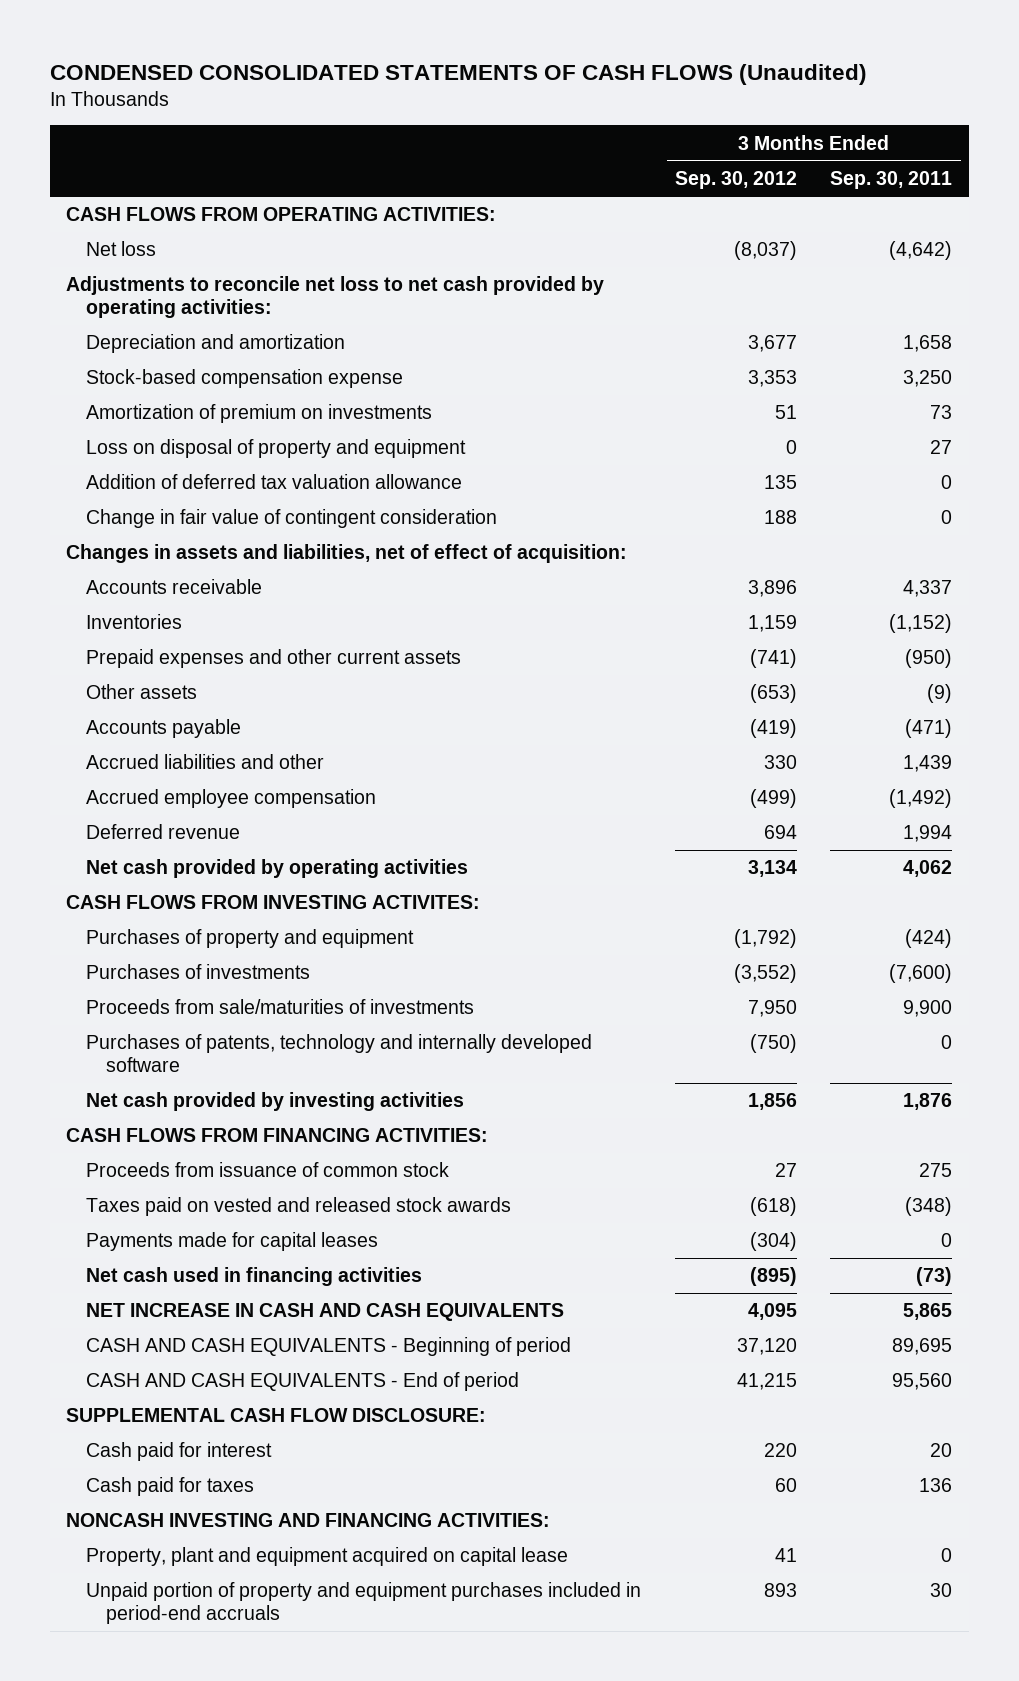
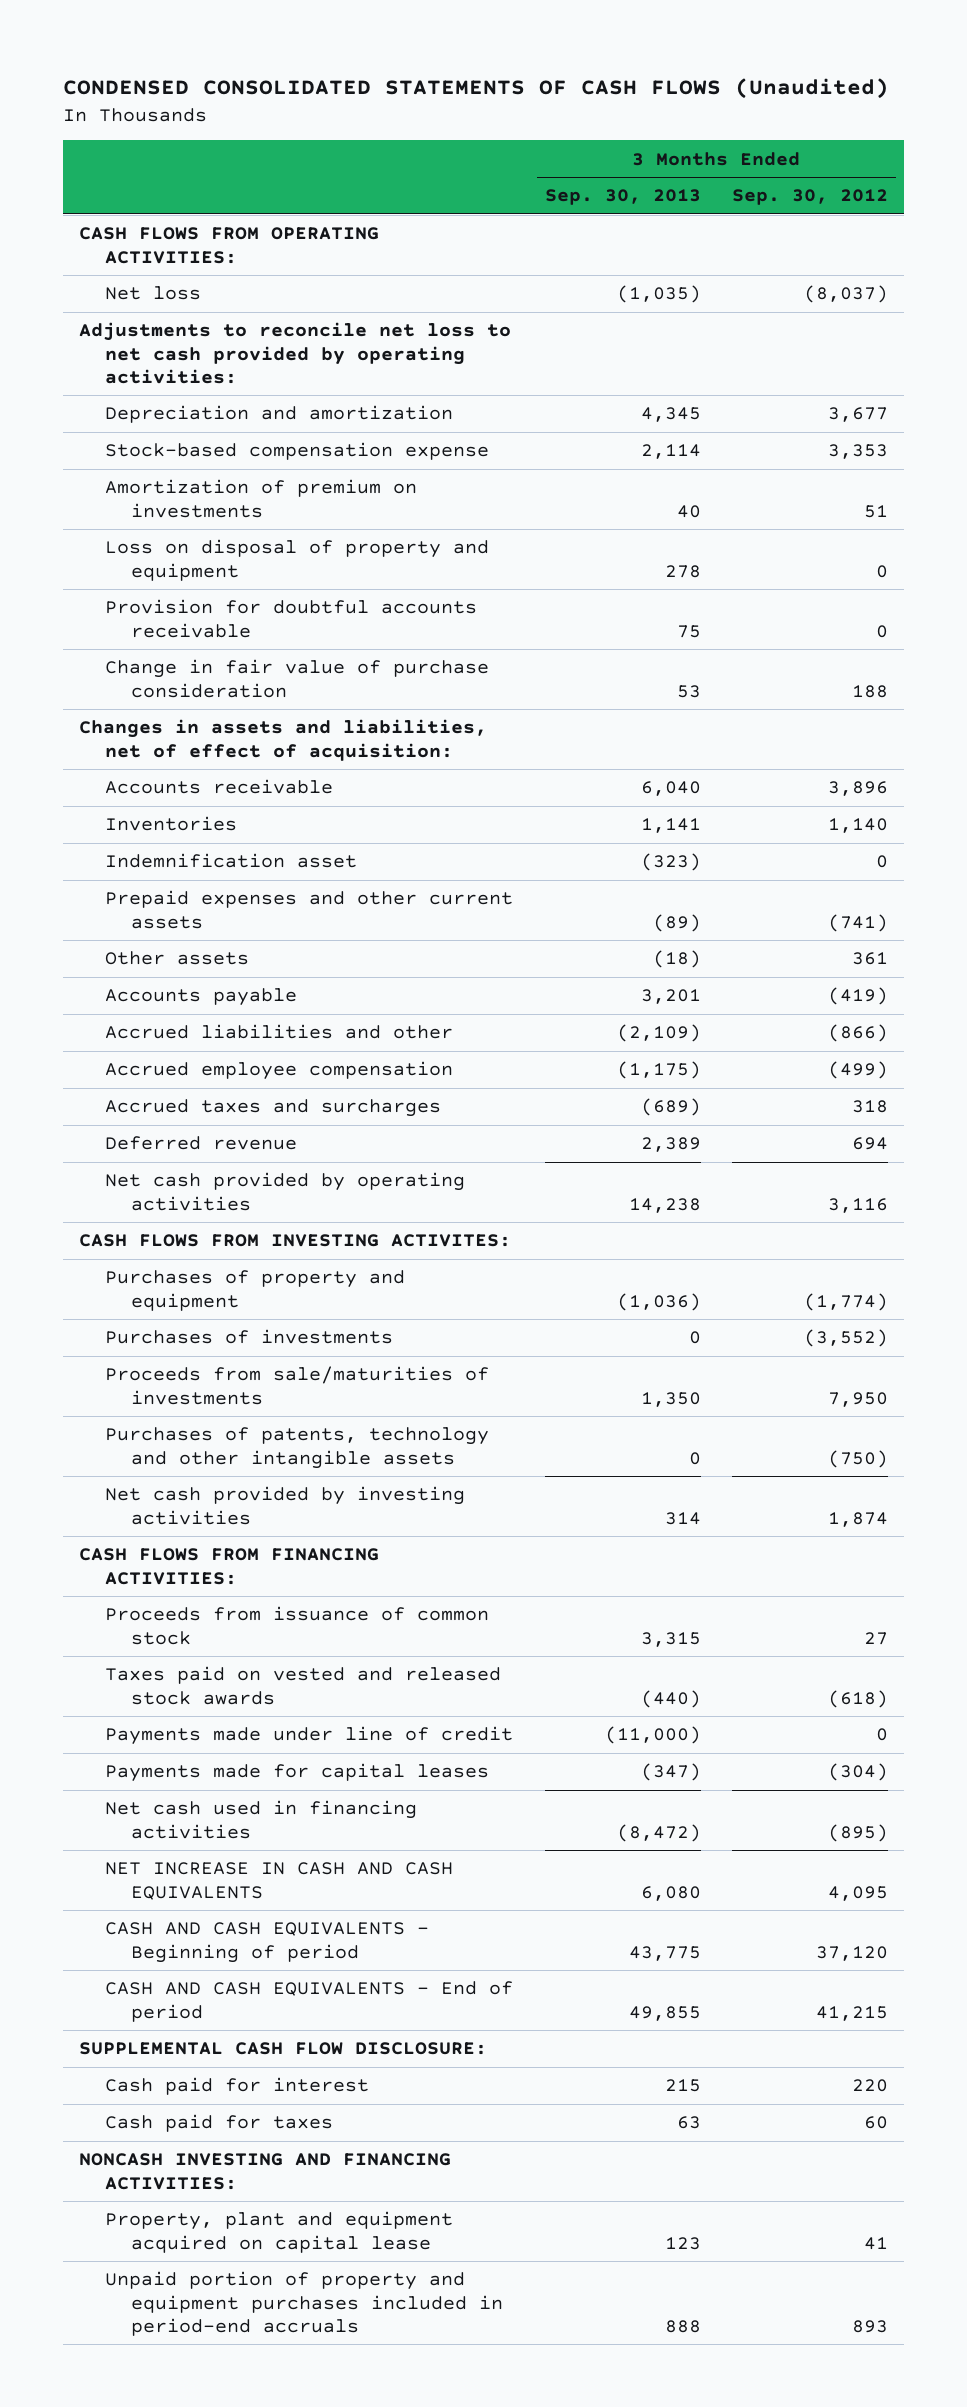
[830,171,953,190] Sep. 30, 2011 -> none
none -> [544,189,701,206] Sep. 30, 2013
[86,474,463,490] Addition of deferred tax valuation allowance -> none
none -> [104,599,477,638] Provision for doubtful accounts receivable
[86,509,498,529] Change in fair value of contingent consideration -> [104,659,489,698] Change in fair value of purchase consideration
[747,615,797,633] 1,159 -> [828,818,889,834] 1,140
none -> [104,853,357,869] Indemnification asset
[749,684,797,704] (653) -> [852,952,889,966] 361
[763,755,797,770] 330 -> [828,1024,889,1043] (866)
none -> [104,1099,441,1118] Accrued taxes and surcharges
[747,860,797,878] 3,134 -> [828,1197,889,1213] 3,116
[733,929,797,949] (1,792) -> [804,1292,889,1311] (1,774)
[86,1034,593,1073] Purchases of patents, technology and internally developed software -> [104,1427,489,1469] Purchases of patents, technology and other intangible assets
[747,1093,797,1111] 1,856 -> [828,1511,889,1527] 1,874
none -> [104,1726,513,1746] Payments made under line of credit

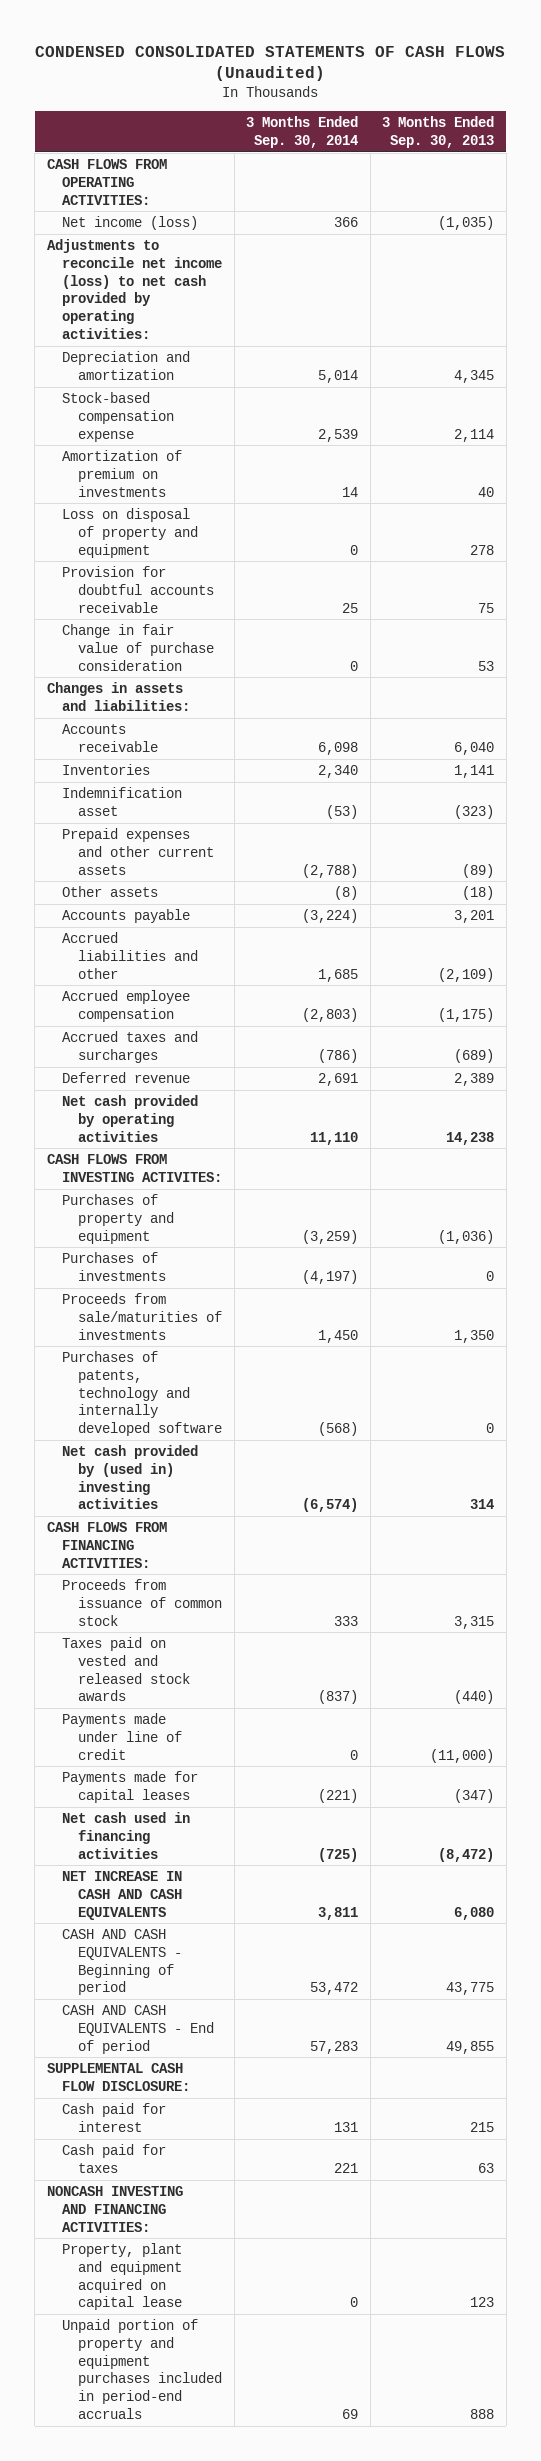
[732,189,889,206] Sep. 30, 2012 -> none
none -> [246,116,359,149] 3 Months Ended Sep. 30, 2014
[104,286,201,301] Net loss -> [62,216,199,231] Net income (loss)
[78,322,511,384] Adjustments to reconcile net loss to net cash provided by operating activities: -> [46,239,223,339] Adjustments to reconcile net income (loss) to net cash provided by operating activities:
[78,719,487,761] Changes in assets and liabilities, net of effect of acquisition: -> [46,682,191,711] Changes in assets and liabilities:
[104,1427,489,1469] Purchases of patents, technology and other intangible assets -> [62,1351,222,1437] Purchases of patents, technology and internally developed software
[104,1486,465,1525] Net cash provided by investing activities -> [62,1445,199,1510] Net cash provided by (used in) investing activities

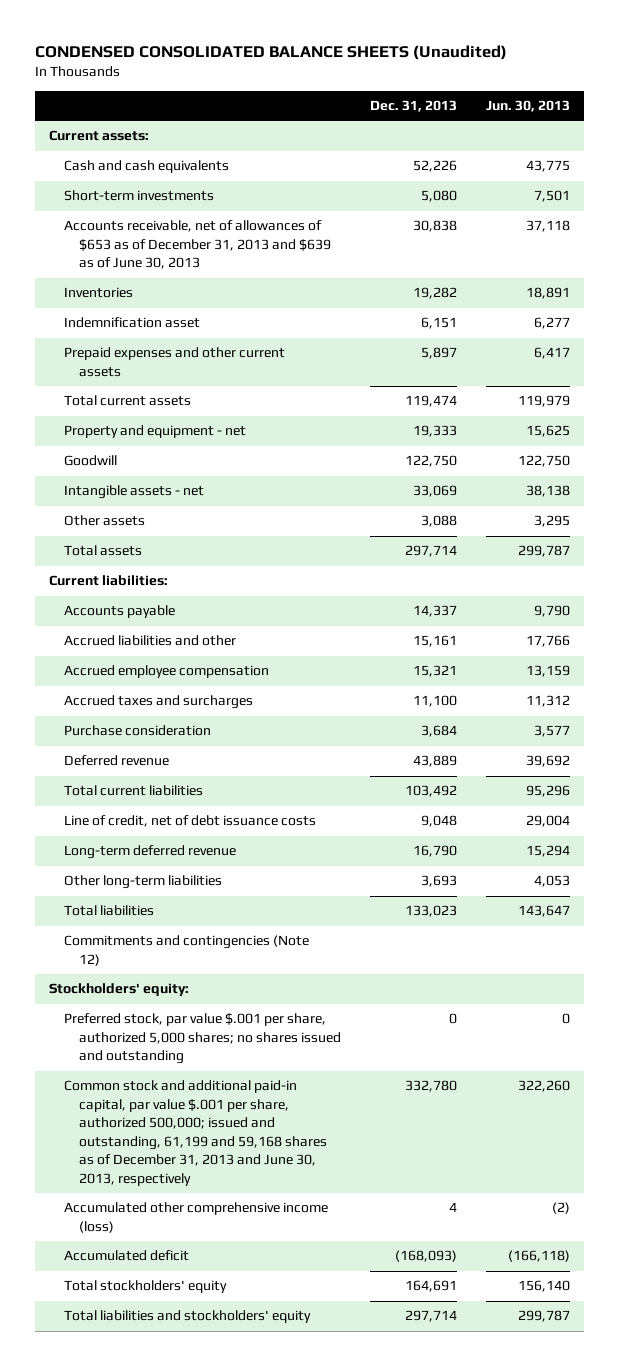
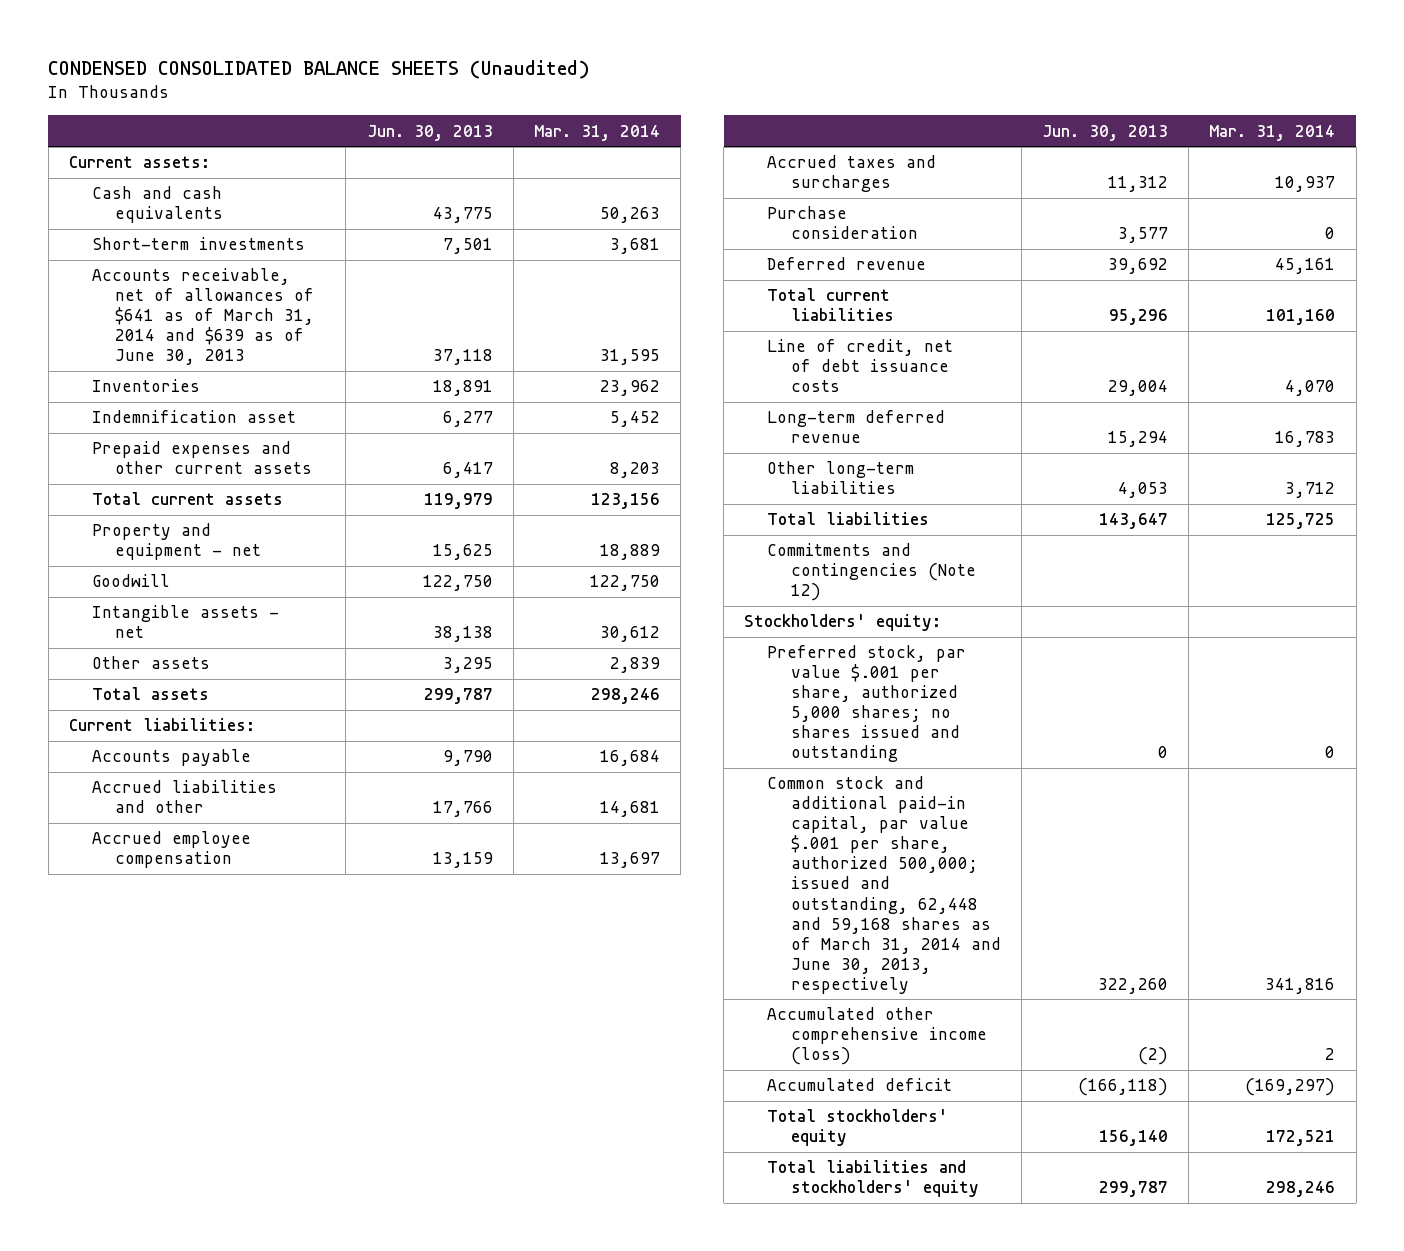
[370,100,458,113] Dec. 31, 2013 -> none
none -> [533,124,660,141] Mar. 31, 2014
[64,220,332,270] Accounts receivable, net of allowances of $653 as of December 31, 2013 and $639 as of June 30, 2013 -> [91,268,315,366] Accounts receivable, net of allowances of $641 as of March 31, 2014 and $639 as of June 30, 2013
[64,1080,328,1186] Common stock and additional paid-in capital, par value $.001 per share, authorized 500,000; issued and outstanding, 61,199 and 59,168 shares as of December 31, 2013 and June 30, 2013, respectively -> [767,776,1001,994] Common stock and additional paid-in capital, par value $.001 per share, authorized 500,000; issued and outstanding, 62,448 and 59,168 shares as of March 31, 2014 and June 30, 2013, respectively

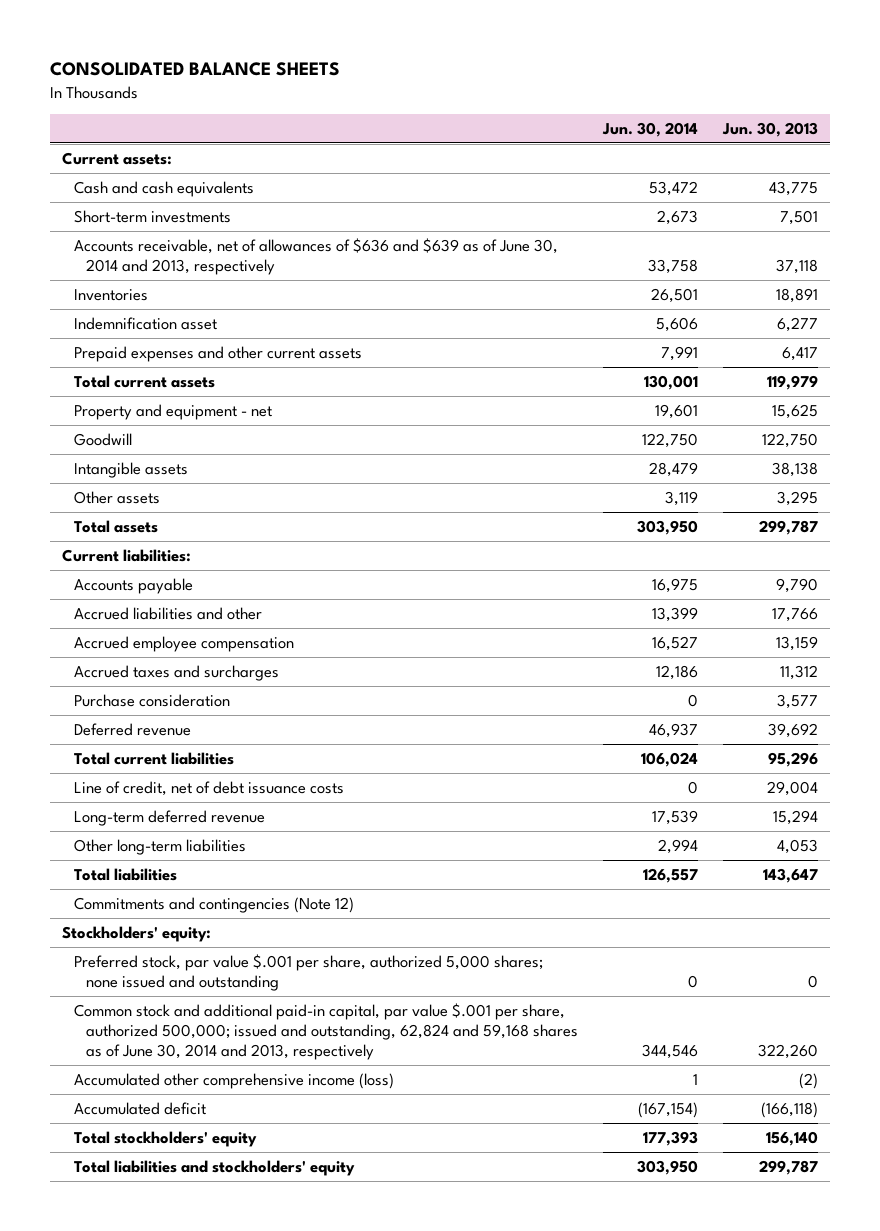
[48,59,591,79] CONDENSED CONSOLIDATED BALANCE SHEETS (Unaudited) -> [49,62,340,77] CONSOLIDATED BALANCE SHEETS
[533,124,660,141] Mar. 31, 2014 -> none
none -> [601,122,698,138] Jun. 30, 2014
[91,268,315,366] Accounts receivable, net of allowances of $641 as of March 31, 2014 and $639 as of June 30, 2013 -> [73,237,558,276] Accounts receivable, net of allowances of $636 and $639 as of June 30, 2014 and 2013, respectively
[91,605,279,639] Intangible assets - net -> [73,461,188,478] Intangible assets
[767,645,967,763] Preferred stock, par value $.001 per share, authorized 5,000 shares; no shares issued and outstanding -> [73,953,543,992] Preferred stock, par value $.001 per share, authorized 5,000 shares; none issued and outstanding
[767,776,1001,994] Common stock and additional paid-in capital, par value $.001 per share, authorized 500,000; issued and outstanding, 62,448 and 59,168 shares as of March 31, 2014 and June 30, 2013, respectively -> [73,1002,578,1061] Common stock and additional paid-in capital, par value $.001 per share, authorized 500,000; issued and outstanding, 62,824 and 59,168 shares as of June 30, 2014 and 2013, respectively

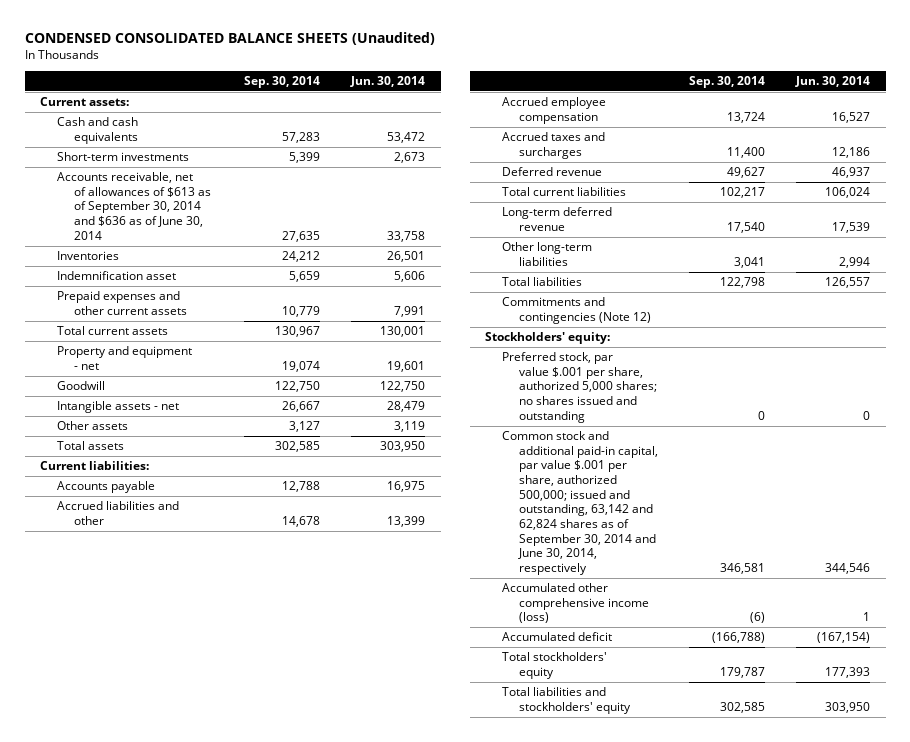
[49,62,340,77] CONSOLIDATED BALANCE SHEETS -> [24,31,435,45] CONDENSED CONSOLIDATED BALANCE SHEETS (Unaudited)
[721,122,818,138] Jun. 30, 2013 -> none
none -> [243,75,320,88] Sep. 30, 2014
[73,237,558,276] Accounts receivable, net of allowances of $636 and $639 as of June 30, 2014 and 2013, respectively -> [57,172,211,240] Accounts receivable, net of allowances of $613 as of September 30, 2014 and $636 as of June 30, 2014
[73,461,188,478] Intangible assets -> [57,401,180,414] Intangible assets - net
[73,693,230,707] Purchase consideration -> none
[73,780,344,796] Line of credit, net of debt issuance costs -> none
[73,953,543,992] Preferred stock, par value $.001 per share, authorized 5,000 shares; none issued and outstanding -> [502,352,658,423] Preferred stock, par value $.001 per share, authorized 5,000 shares; no shares issued and outstanding
[73,1002,578,1061] Common stock and additional paid-in capital, par value $.001 per share, authorized 500,000; issued and outstanding, 62,824 and 59,168 shares as of June 30, 2014 and 2013, respectively -> [502,431,659,575] Common stock and additional paid-in capital, par value $.001 per share, authorized 500,000; issued and outstanding, 63,142 and 62,824 shares as of September 30, 2014 and June 30, 2014, respectively

